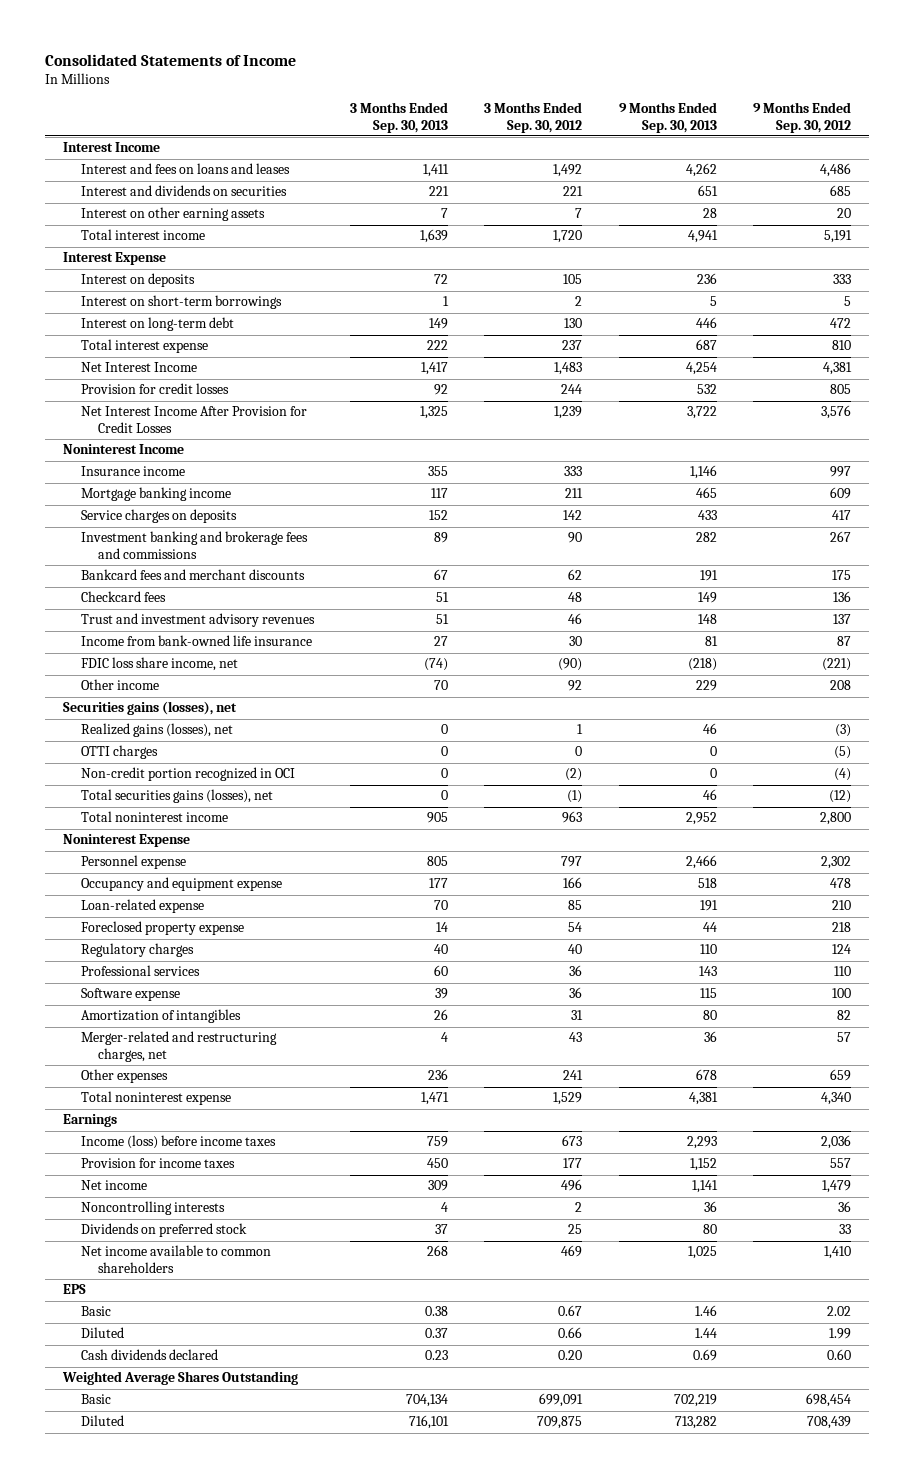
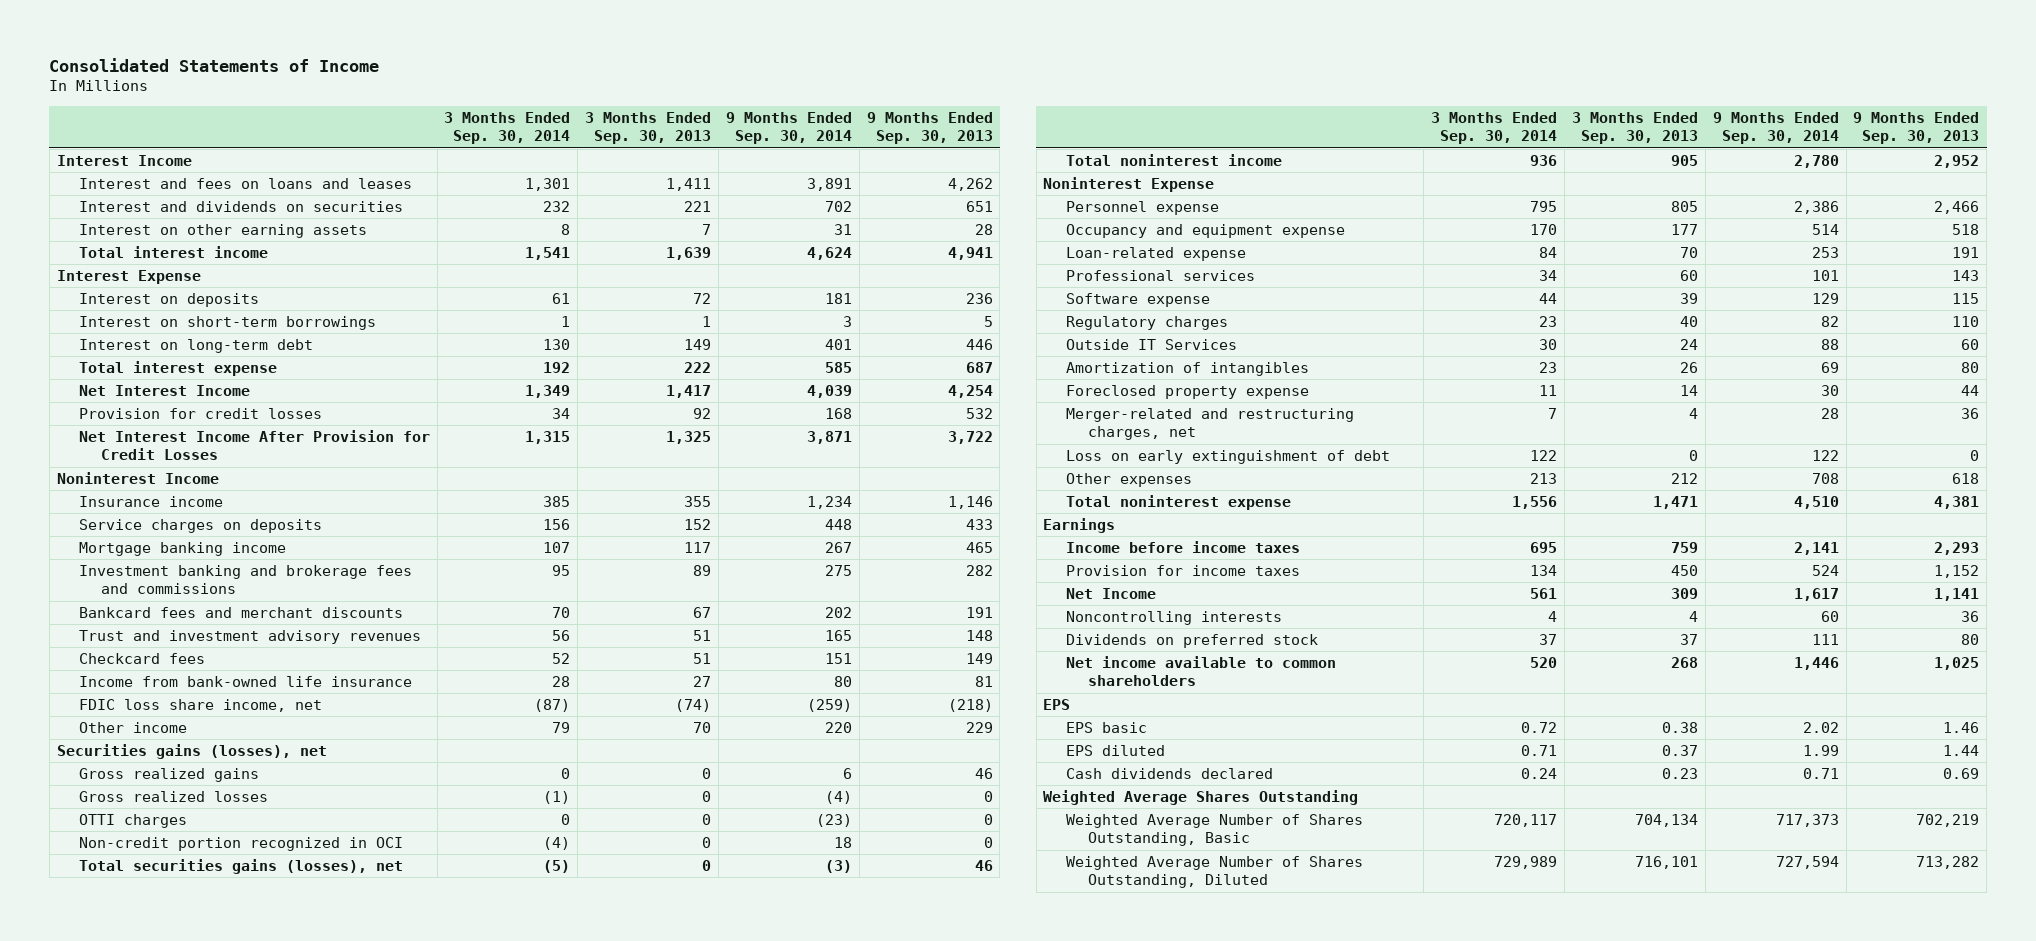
[484,101,583,133] 3 Months Ended Sep. 30, 2012 -> none
[753,101,852,133] 9 Months Ended Sep. 30, 2012 -> none
none -> [444,111,571,145] 3 Months Ended Sep. 30, 2014
none -> [725,111,852,145] 9 Months Ended Sep. 30, 2014
[80,487,231,502] Mortgage banking income -> [78,542,286,557] Mortgage banking income
[80,591,166,603] Checkcard fees -> [78,653,205,665] Checkcard fees
[80,723,233,738] Realized gains (losses), net -> none
none -> [78,768,259,783] Gross realized gains
none -> [78,791,268,803] Gross realized losses
[80,943,194,958] Regulatory charges -> [1065,316,1228,331] Regulatory charges
none -> [1065,339,1237,351] Outside IT Services
[80,921,244,936] Foreclosed property expense -> [1065,385,1309,400] Foreclosed property expense
none -> [1065,450,1390,465] Loss on early extinguishment of debt
[428,1069,449,1081] 236 -> [1671,473,1699,485] 212
[695,1069,717,1081] 678 -> [1952,473,1980,485] 618
[80,1135,276,1150] Income (loss) before income taxes -> [1065,541,1300,554] Income before income taxes
[80,1180,147,1191] Net income -> [1065,588,1156,600] Net Income
[80,1306,111,1317] Basic -> [1065,722,1147,734] EPS basic
[80,1327,124,1339] Diluted -> [1065,745,1165,757] EPS diluted
[80,1394,111,1405] Basic -> [1065,814,1363,847] Weighted Average Number of Shares Outstanding, Basic
[80,1415,124,1427] Diluted -> [1065,856,1363,889] Weighted Average Number of Shares Outstanding, Diluted

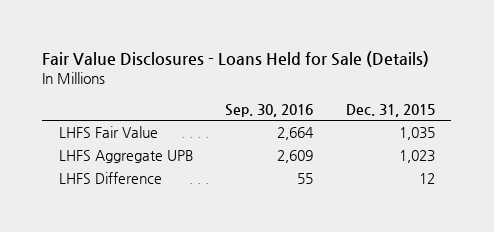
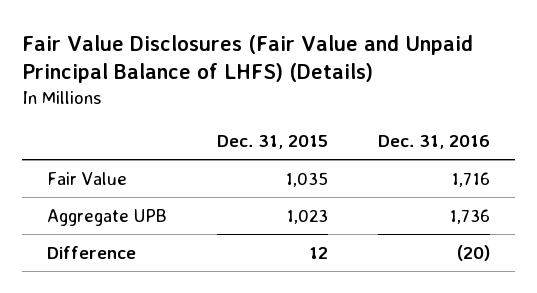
[42,51,430,68] Fair Value Disclosures - Loans Held for Sale (Details) -> [21,34,473,84] Fair Value Disclosures (Fair Value and Unpaid Principal Balance of LHFS) (Details)
[225,103,314,117] Sep. 30, 2016 -> none
none -> [378,135,491,150] Dec. 31, 2016
[58,126,158,139] LHFS Fair Value -> [46,171,127,185] Fair Value
[58,150,193,164] LHFS Aggregate UPB -> [46,208,167,226] Aggregate UPB
[58,172,162,185] LHFS Difference -> [46,245,136,259] Difference

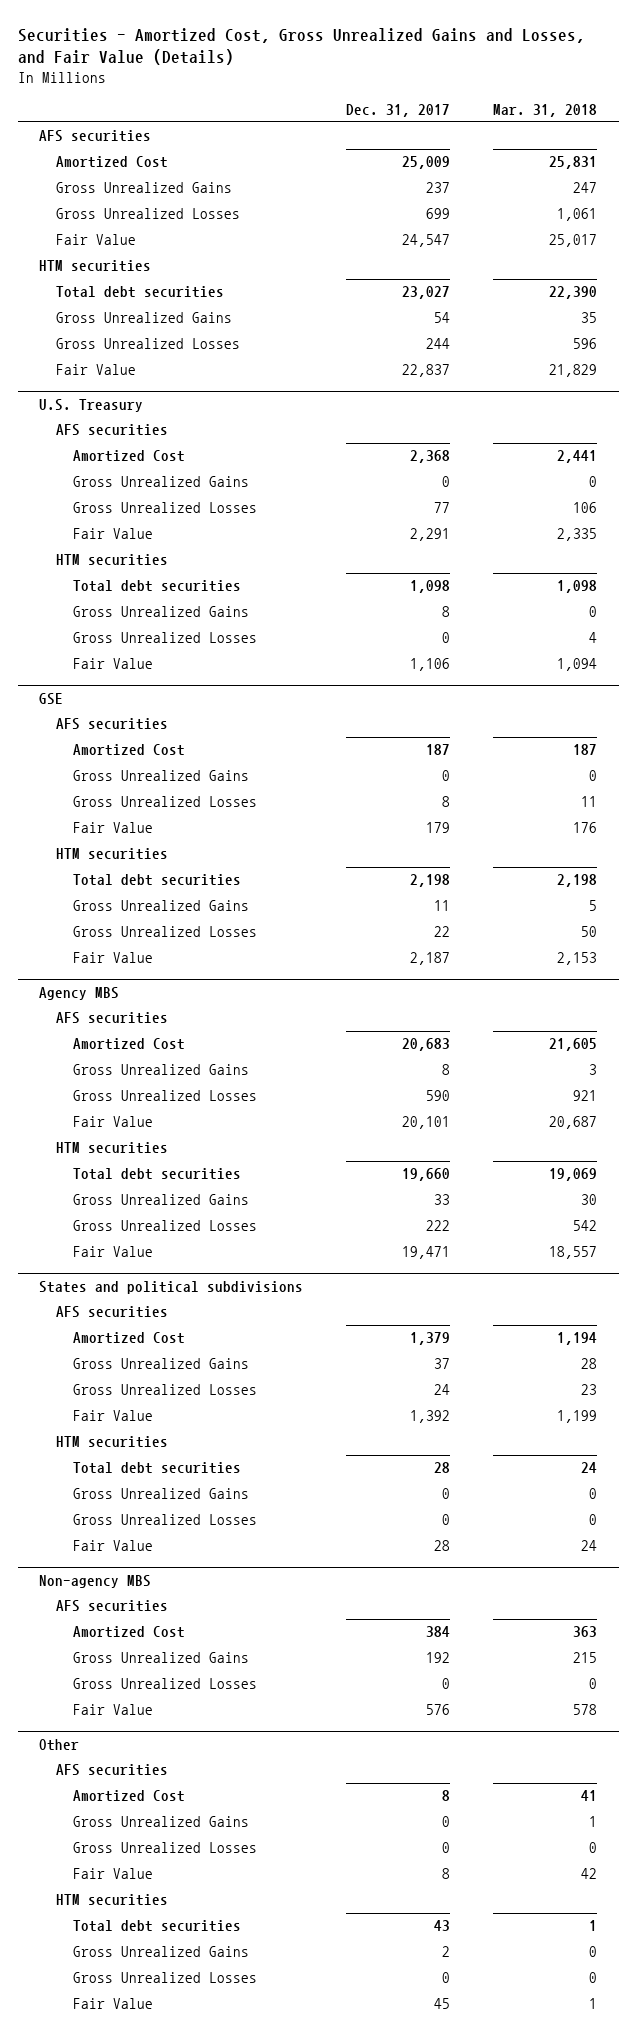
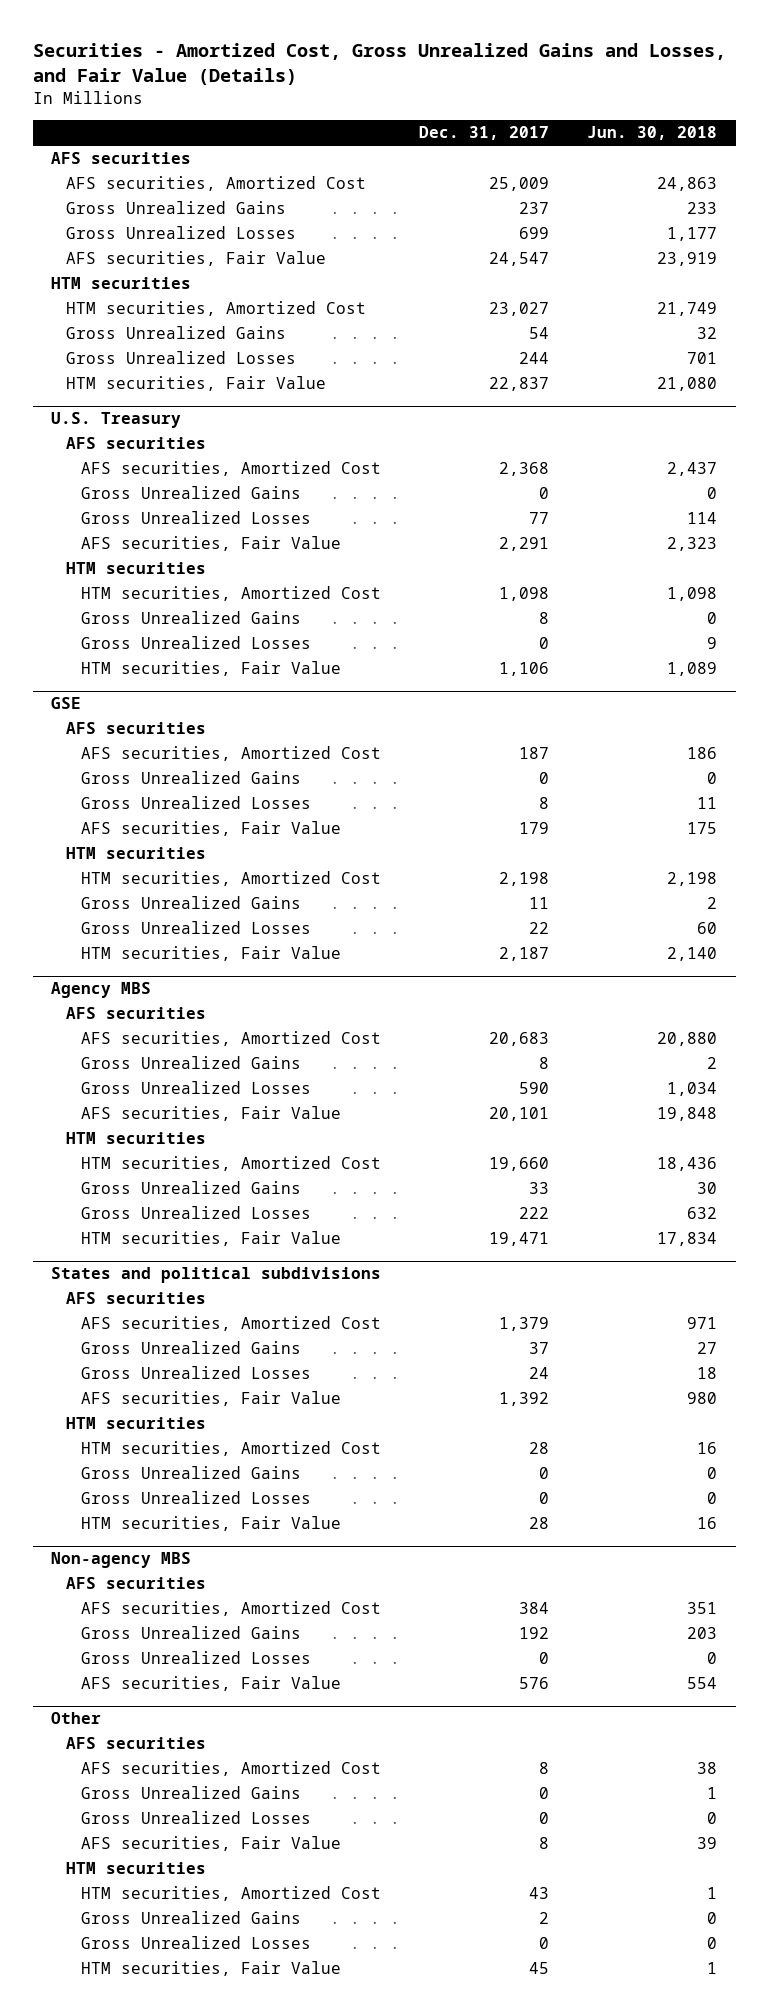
[493,103,598,117] Mar. 31, 2018 -> none
none -> [586,126,717,141] Jun. 30, 2018
[55,156,168,169] Amortized Cost -> [66,176,367,192] AFS securities, Amortized Cost
[55,234,136,246] Fair Value -> [66,251,327,267] AFS securities, Fair Value
[55,286,224,299] Total debt securities -> [66,301,367,317] HTM securities, Amortized Cost
[55,364,136,376] Fair Value -> [66,376,327,392] HTM securities, Fair Value
[72,450,185,463] Amortized Cost -> [81,461,382,477] AFS securities, Amortized Cost
[72,528,153,540] Fair Value -> [81,536,342,552] AFS securities, Fair Value
[72,580,241,593] Total debt securities -> [81,586,382,602] HTM securities, Amortized Cost
[72,658,153,670] Fair Value -> [81,661,342,677] HTM securities, Fair Value
[72,744,185,757] Amortized Cost -> [81,746,382,762] AFS securities, Amortized Cost
[72,822,153,834] Fair Value -> [81,821,342,837] AFS securities, Fair Value
[72,874,241,887] Total debt securities -> [81,871,382,887] HTM securities, Amortized Cost
[72,952,153,964] Fair Value -> [81,946,342,962] HTM securities, Fair Value
[72,1038,185,1051] Amortized Cost -> [81,1031,382,1047] AFS securities, Amortized Cost
[72,1116,153,1128] Fair Value -> [81,1106,342,1122] AFS securities, Fair Value
[72,1168,241,1181] Total debt securities -> [81,1156,382,1172] HTM securities, Amortized Cost
[72,1246,153,1258] Fair Value -> [81,1231,342,1247] HTM securities, Fair Value
[72,1332,185,1345] Amortized Cost -> [81,1316,382,1332] AFS securities, Amortized Cost
[72,1410,153,1422] Fair Value -> [81,1391,342,1407] AFS securities, Fair Value
[72,1462,241,1475] Total debt securities -> [81,1441,382,1457] HTM securities, Amortized Cost
[72,1540,153,1552] Fair Value -> [81,1516,342,1532] HTM securities, Fair Value
[72,1626,185,1639] Amortized Cost -> [81,1601,382,1617] AFS securities, Amortized Cost
[72,1704,153,1716] Fair Value -> [81,1676,342,1692] AFS securities, Fair Value
[72,1790,185,1803] Amortized Cost -> [81,1761,382,1777] AFS securities, Amortized Cost
[72,1868,153,1880] Fair Value -> [81,1836,342,1852] AFS securities, Fair Value
[72,1920,241,1933] Total debt securities -> [81,1886,382,1902] HTM securities, Amortized Cost
[72,1998,153,2010] Fair Value -> [81,1961,342,1977] HTM securities, Fair Value

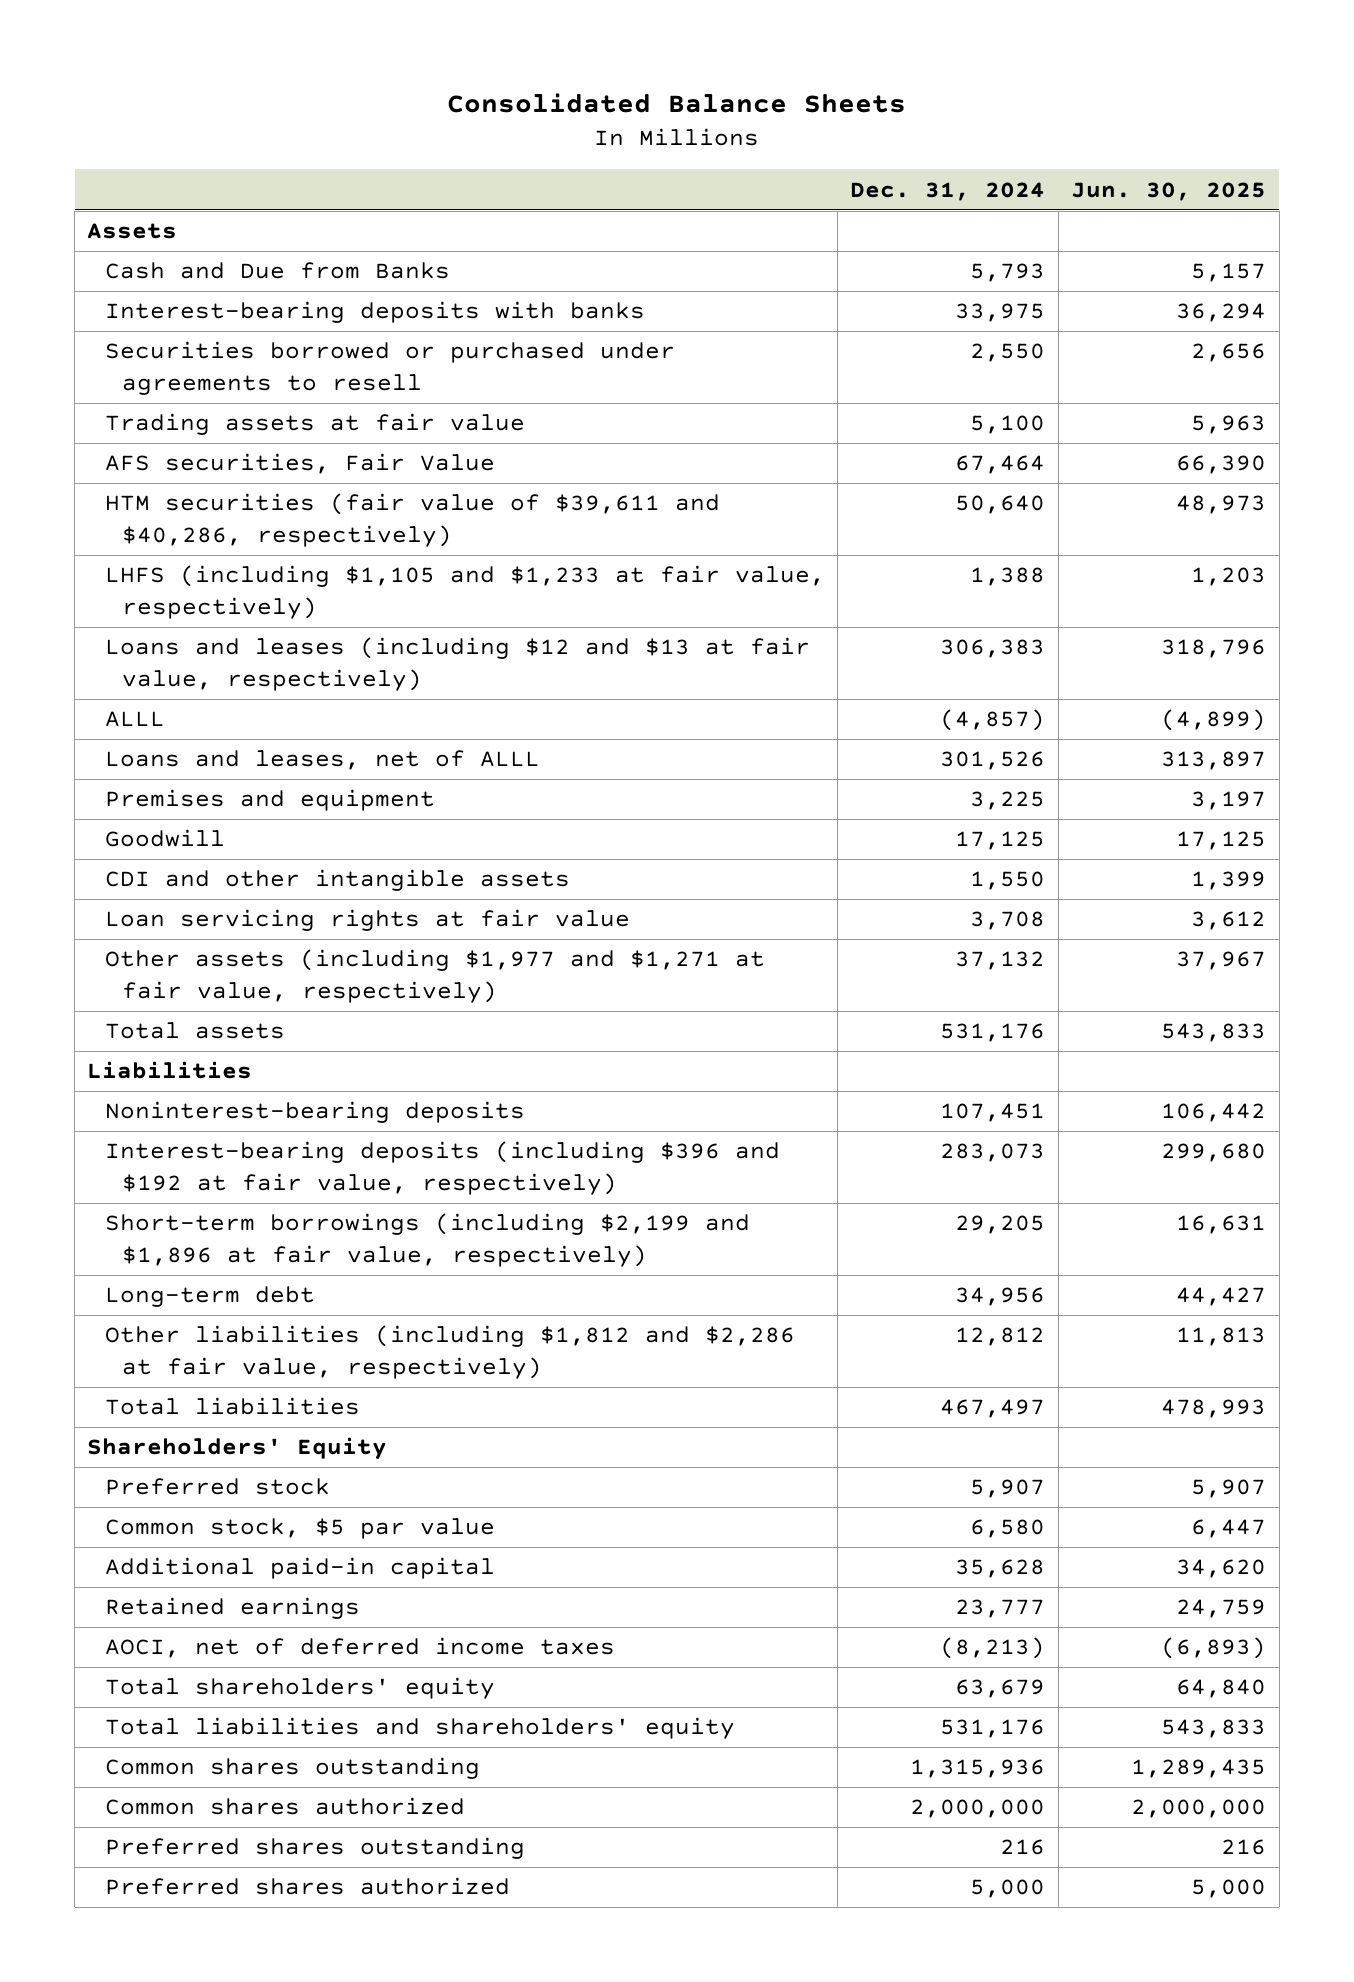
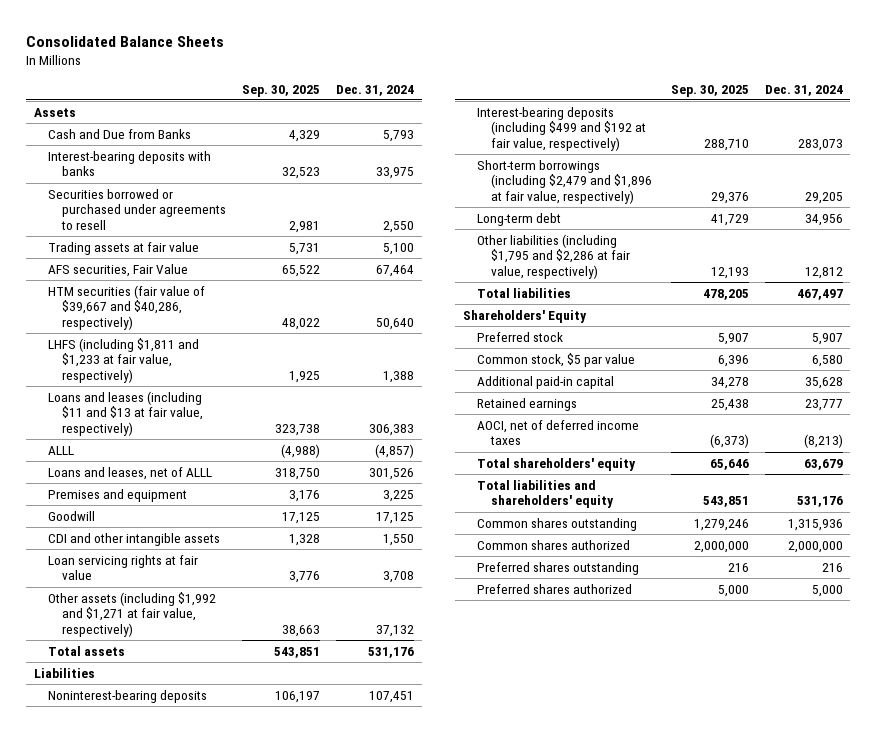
[1071,181,1267,201] Jun. 30, 2025 -> none
none -> [242,84,321,97] Sep. 30, 2025
[104,493,720,547] HTM securities (fair value of $39,611 and $40,286, respectively) -> [48,284,206,331] HTM securities (fair value of $39,667 and $40,286, respectively)
[104,565,825,619] LHFS (including $1,105 and $1,233 at fair value, respectively) -> [48,337,200,384] LHFS (including $1,811 and $1,233 at fair value, respectively)
[104,637,810,691] Loans and leases (including $12 and $13 at fair value, respectively) -> [48,390,204,437] Loans and leases (including $11 and $13 at fair value, respectively)
[104,949,765,1003] Other assets (including $1,977 and $1,271 at fair value, respectively) -> [48,591,217,638] Other assets (including $1,992 and $1,271 at fair value, respectively)
[104,1141,780,1195] Interest-bearing deposits (including $396 and $192 at fair value, respectively) -> [476,106,646,152] Interest-bearing deposits (including $499 and $192 at fair value, respectively)
[104,1213,750,1267] Short-term borrowings (including $2,199 and $1,896 at fair value, respectively) -> [476,159,652,205] Short-term borrowings (including $2,479 and $1,896 at fair value, respectively)
[104,1325,795,1379] Other liabilities (including $1,812 and $2,286 at fair value, respectively) -> [476,233,630,280] Other liabilities (including $1,795 and $2,286 at fair value, respectively)

